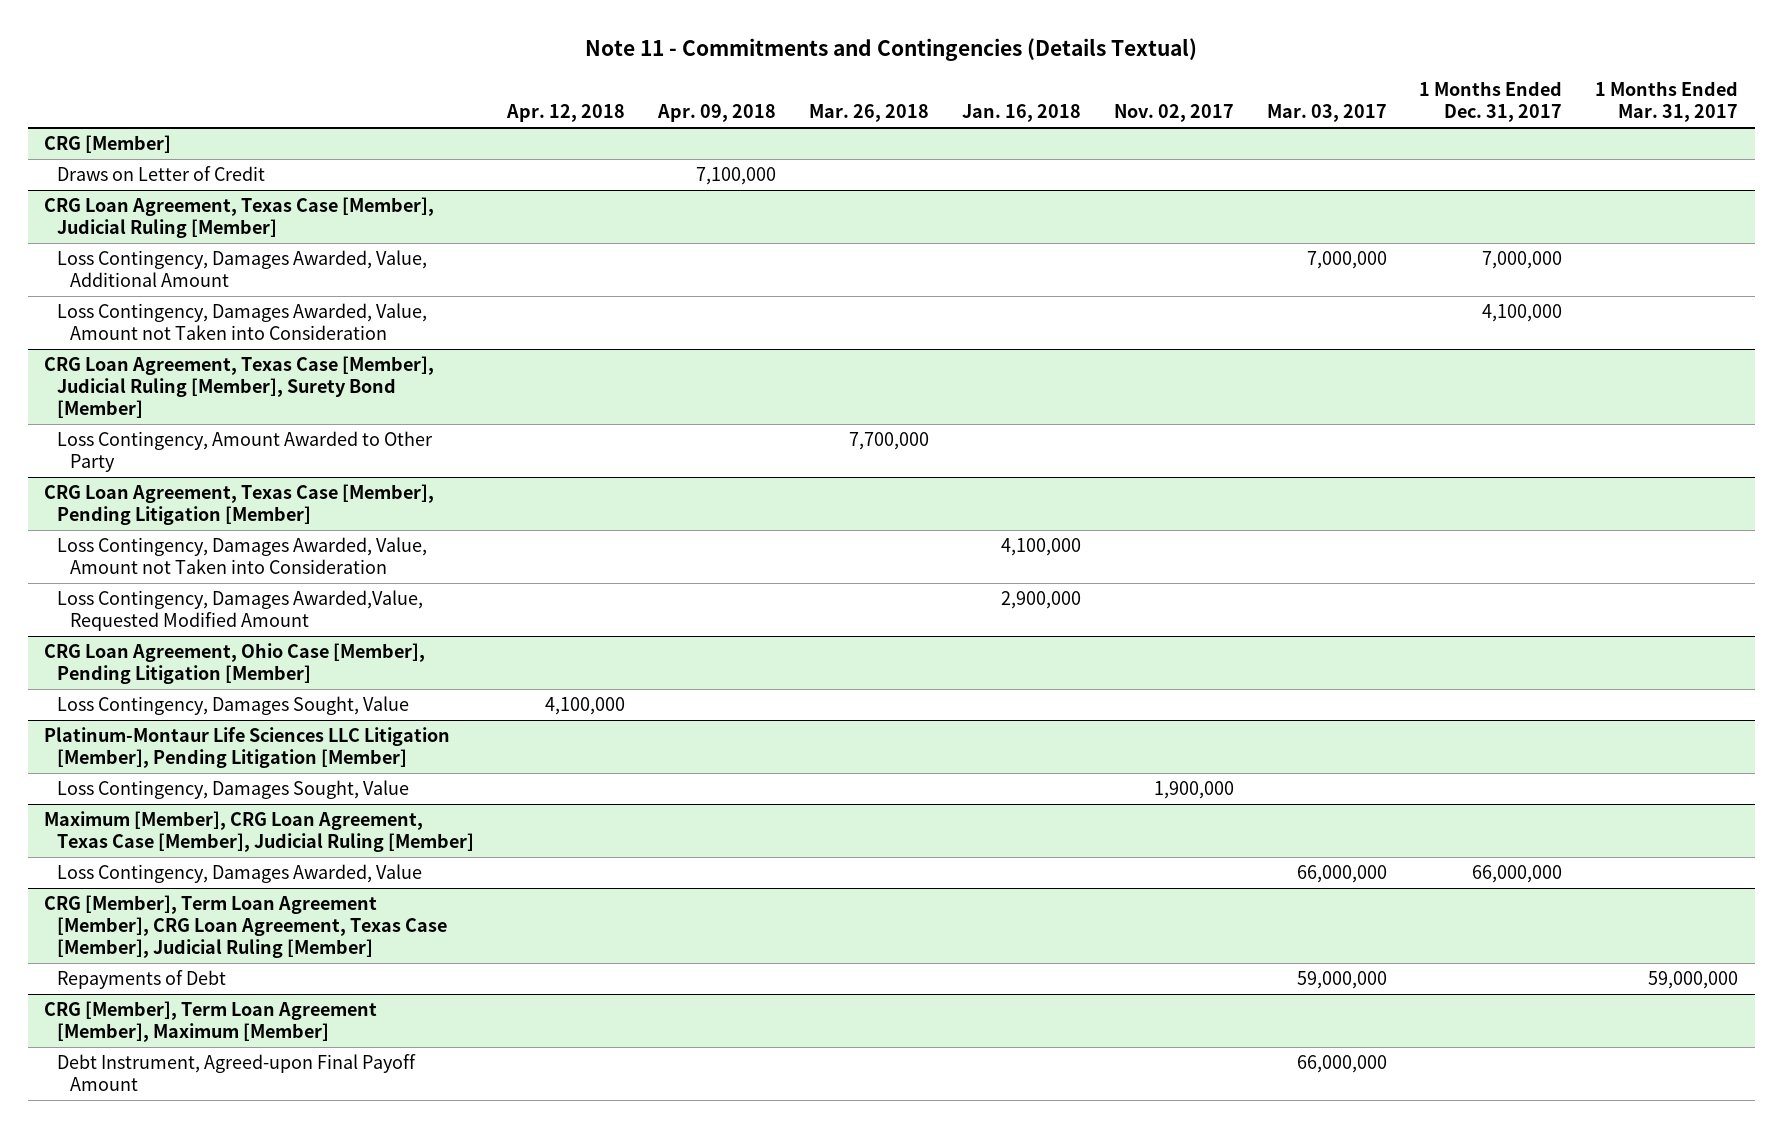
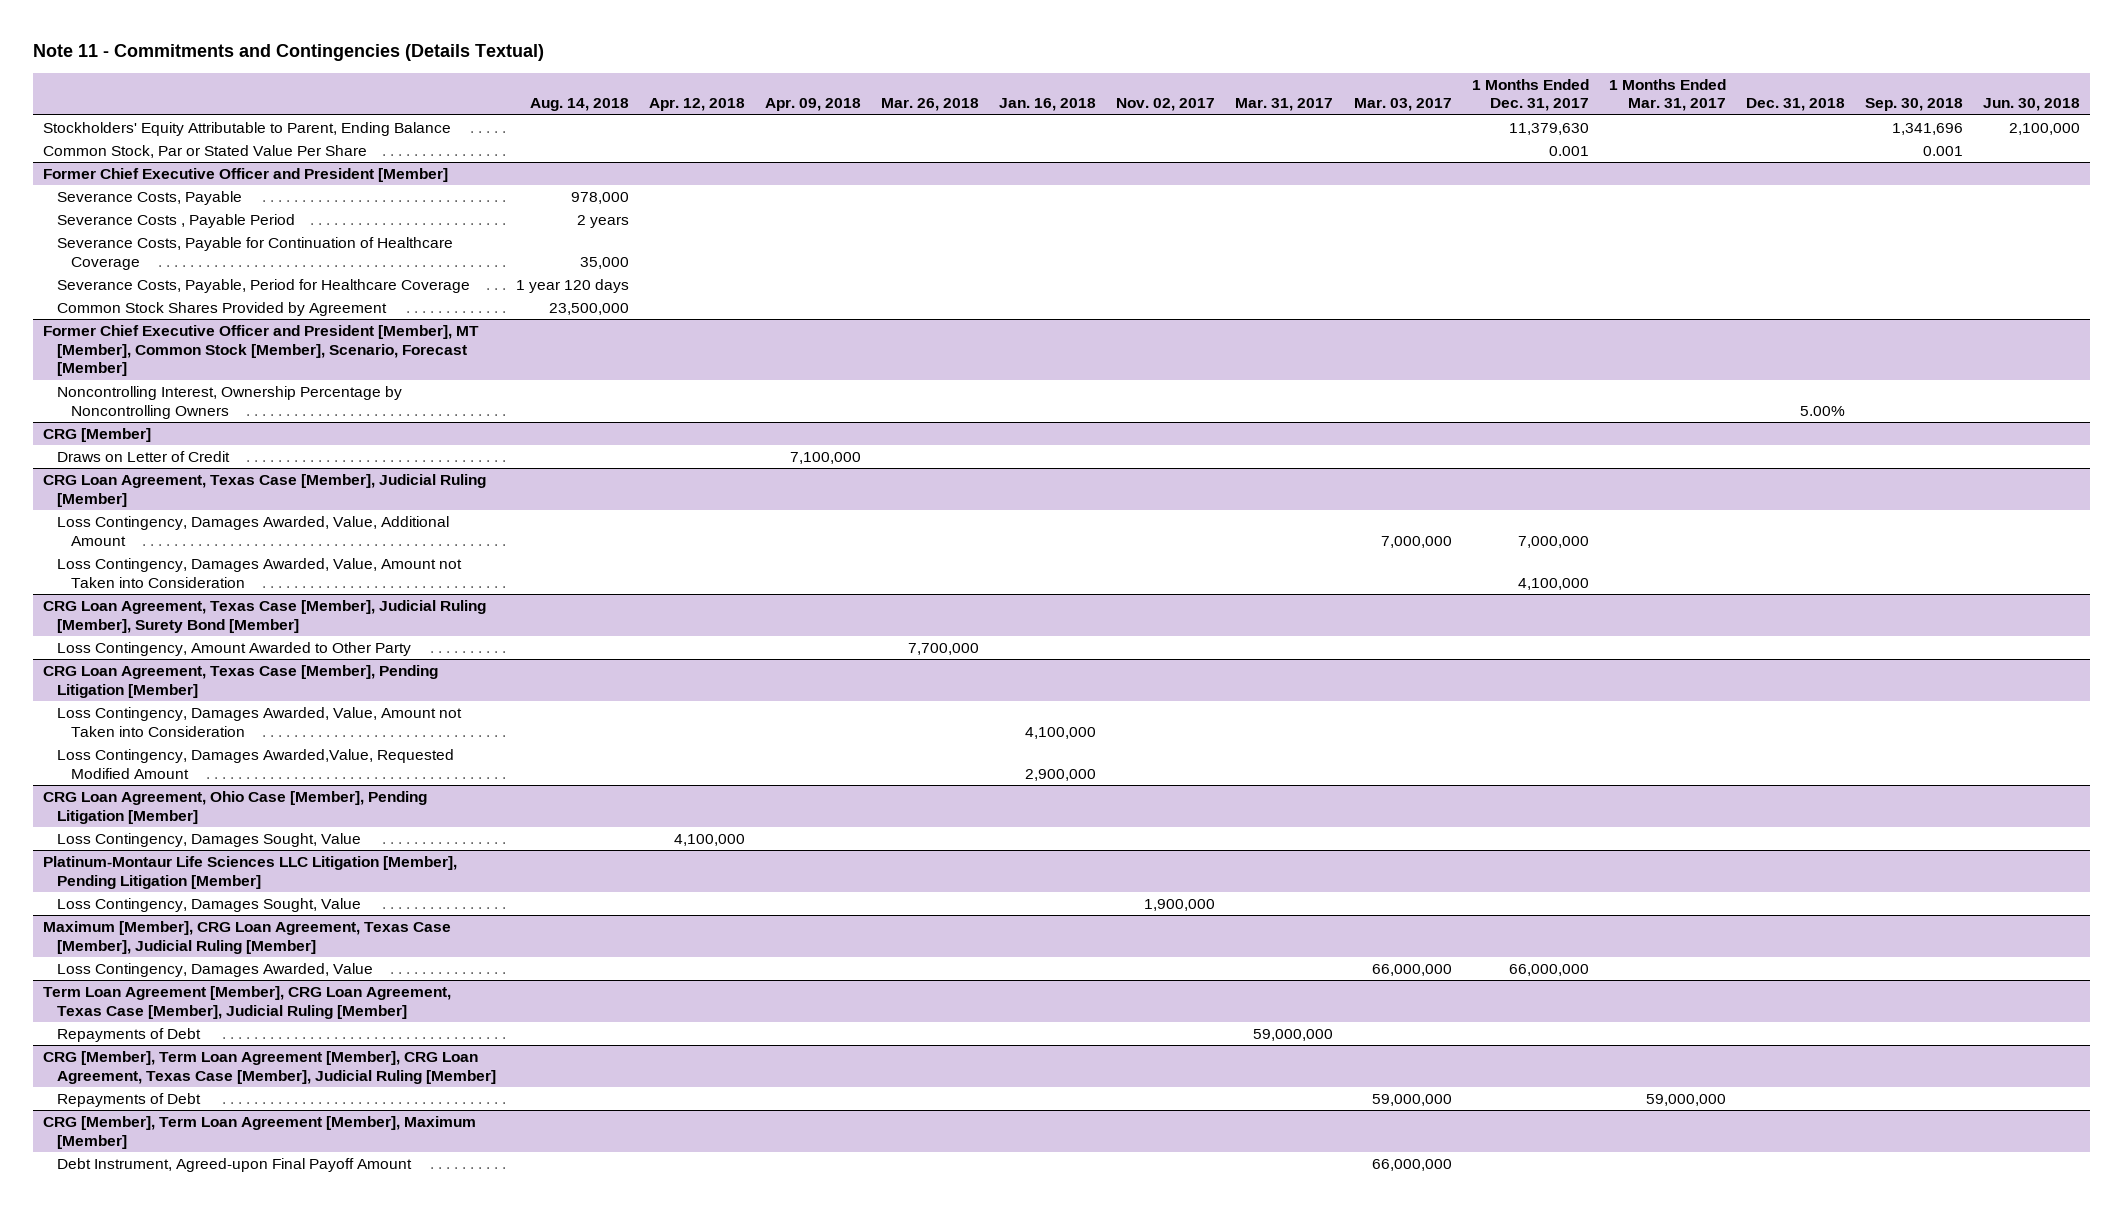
none -> [529,98,629,112] Aug. 14, 2018
none -> [1235,98,1334,112] Mar. 31, 2017
none -> [1745,98,1845,112] Dec. 31, 2018
none -> [1864,98,1963,112] Sep. 30, 2018
none -> [1982,98,2080,112] Jun. 30, 2018
none -> [42,122,451,137] Stockholders' Equity Attributable to Parent, Ending Balance
none -> [42,145,367,159] Common Stock, Par or Stated Value Per Share
none -> [42,168,448,183] Former Chief Executive Officer and President [Member]
none -> [56,191,242,206] Severance Costs, Payable
none -> [56,214,295,229] Severance Costs , Payable Period
none -> [56,237,453,270] Severance Costs, Payable for Continuation of Healthcare Coverage
none -> [56,279,470,294] Severance Costs, Payable, Period for Healthcare Coverage
none -> [56,302,387,317] Common Stock Shares Provided by Agreement
none -> [42,325,479,377] Former Chief Executive Officer and President [Member], MT [Member], Common Stock [Member], Scenario, Forecast [Member]
none -> [56,386,402,419] Noncontrolling Interest, Ownership Percentage by Noncontrolling Owners
none -> [42,986,451,1019] Term Loan Agreement [Member], CRG Loan Agreement, Texas Case [Member], Judicial Ruling [Member]
none -> [56,1028,201,1043] Repayments of Debt

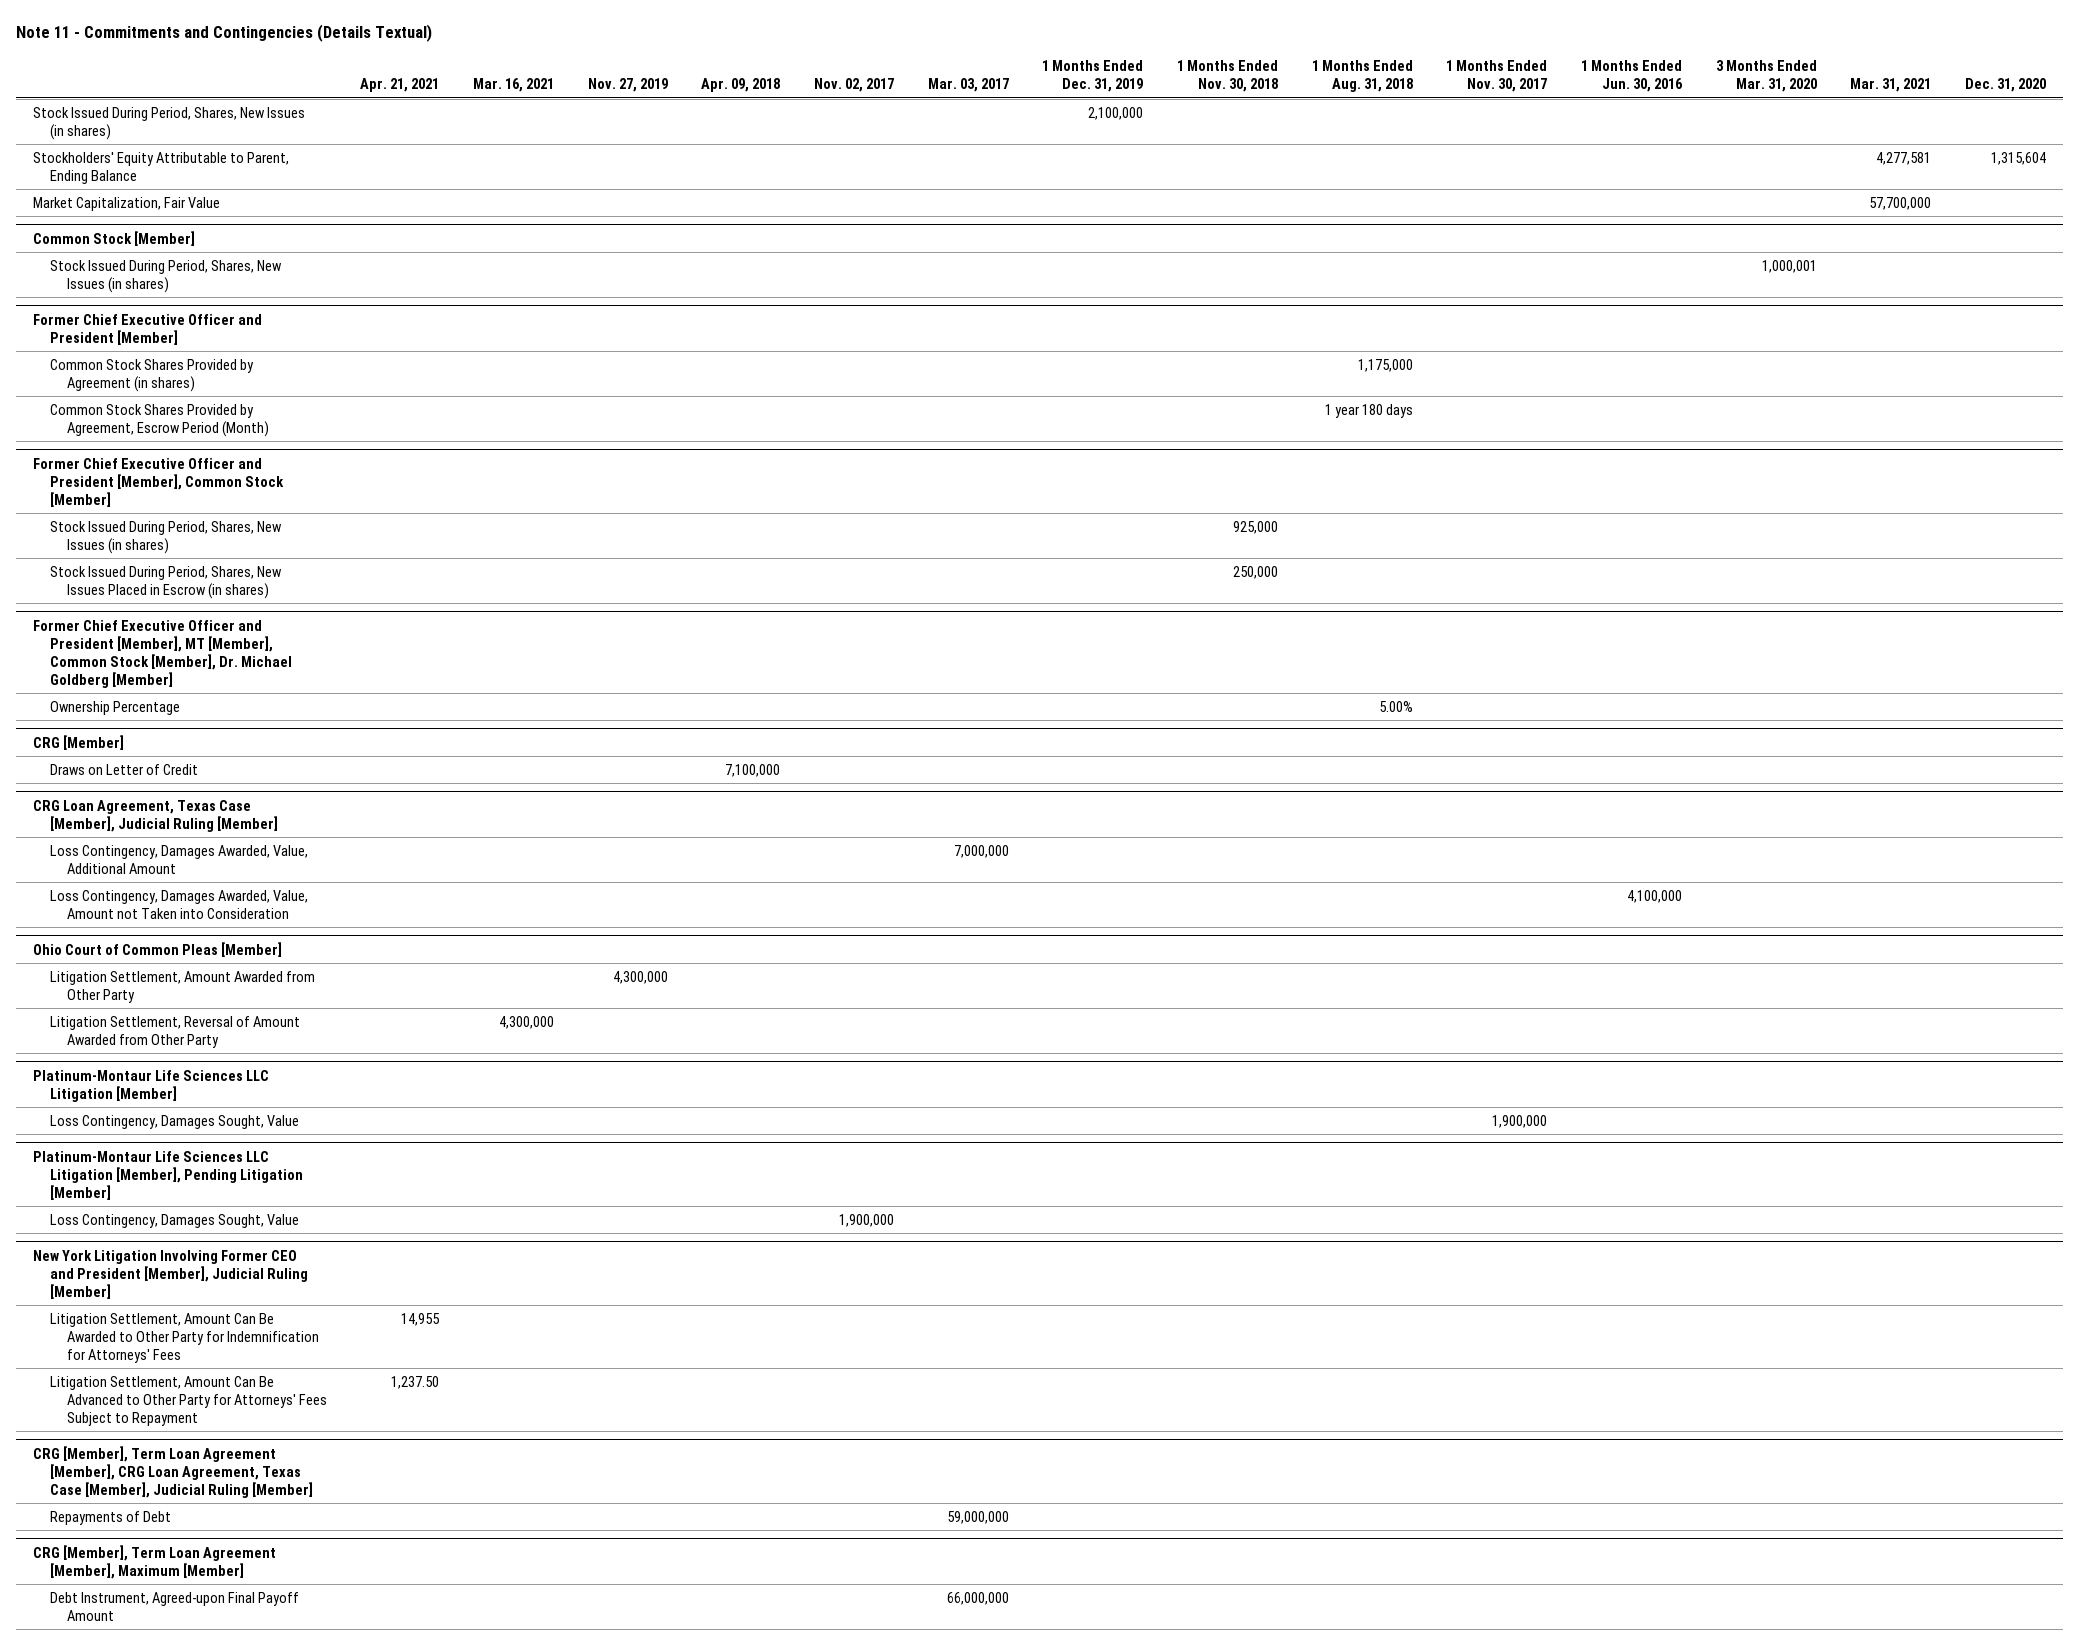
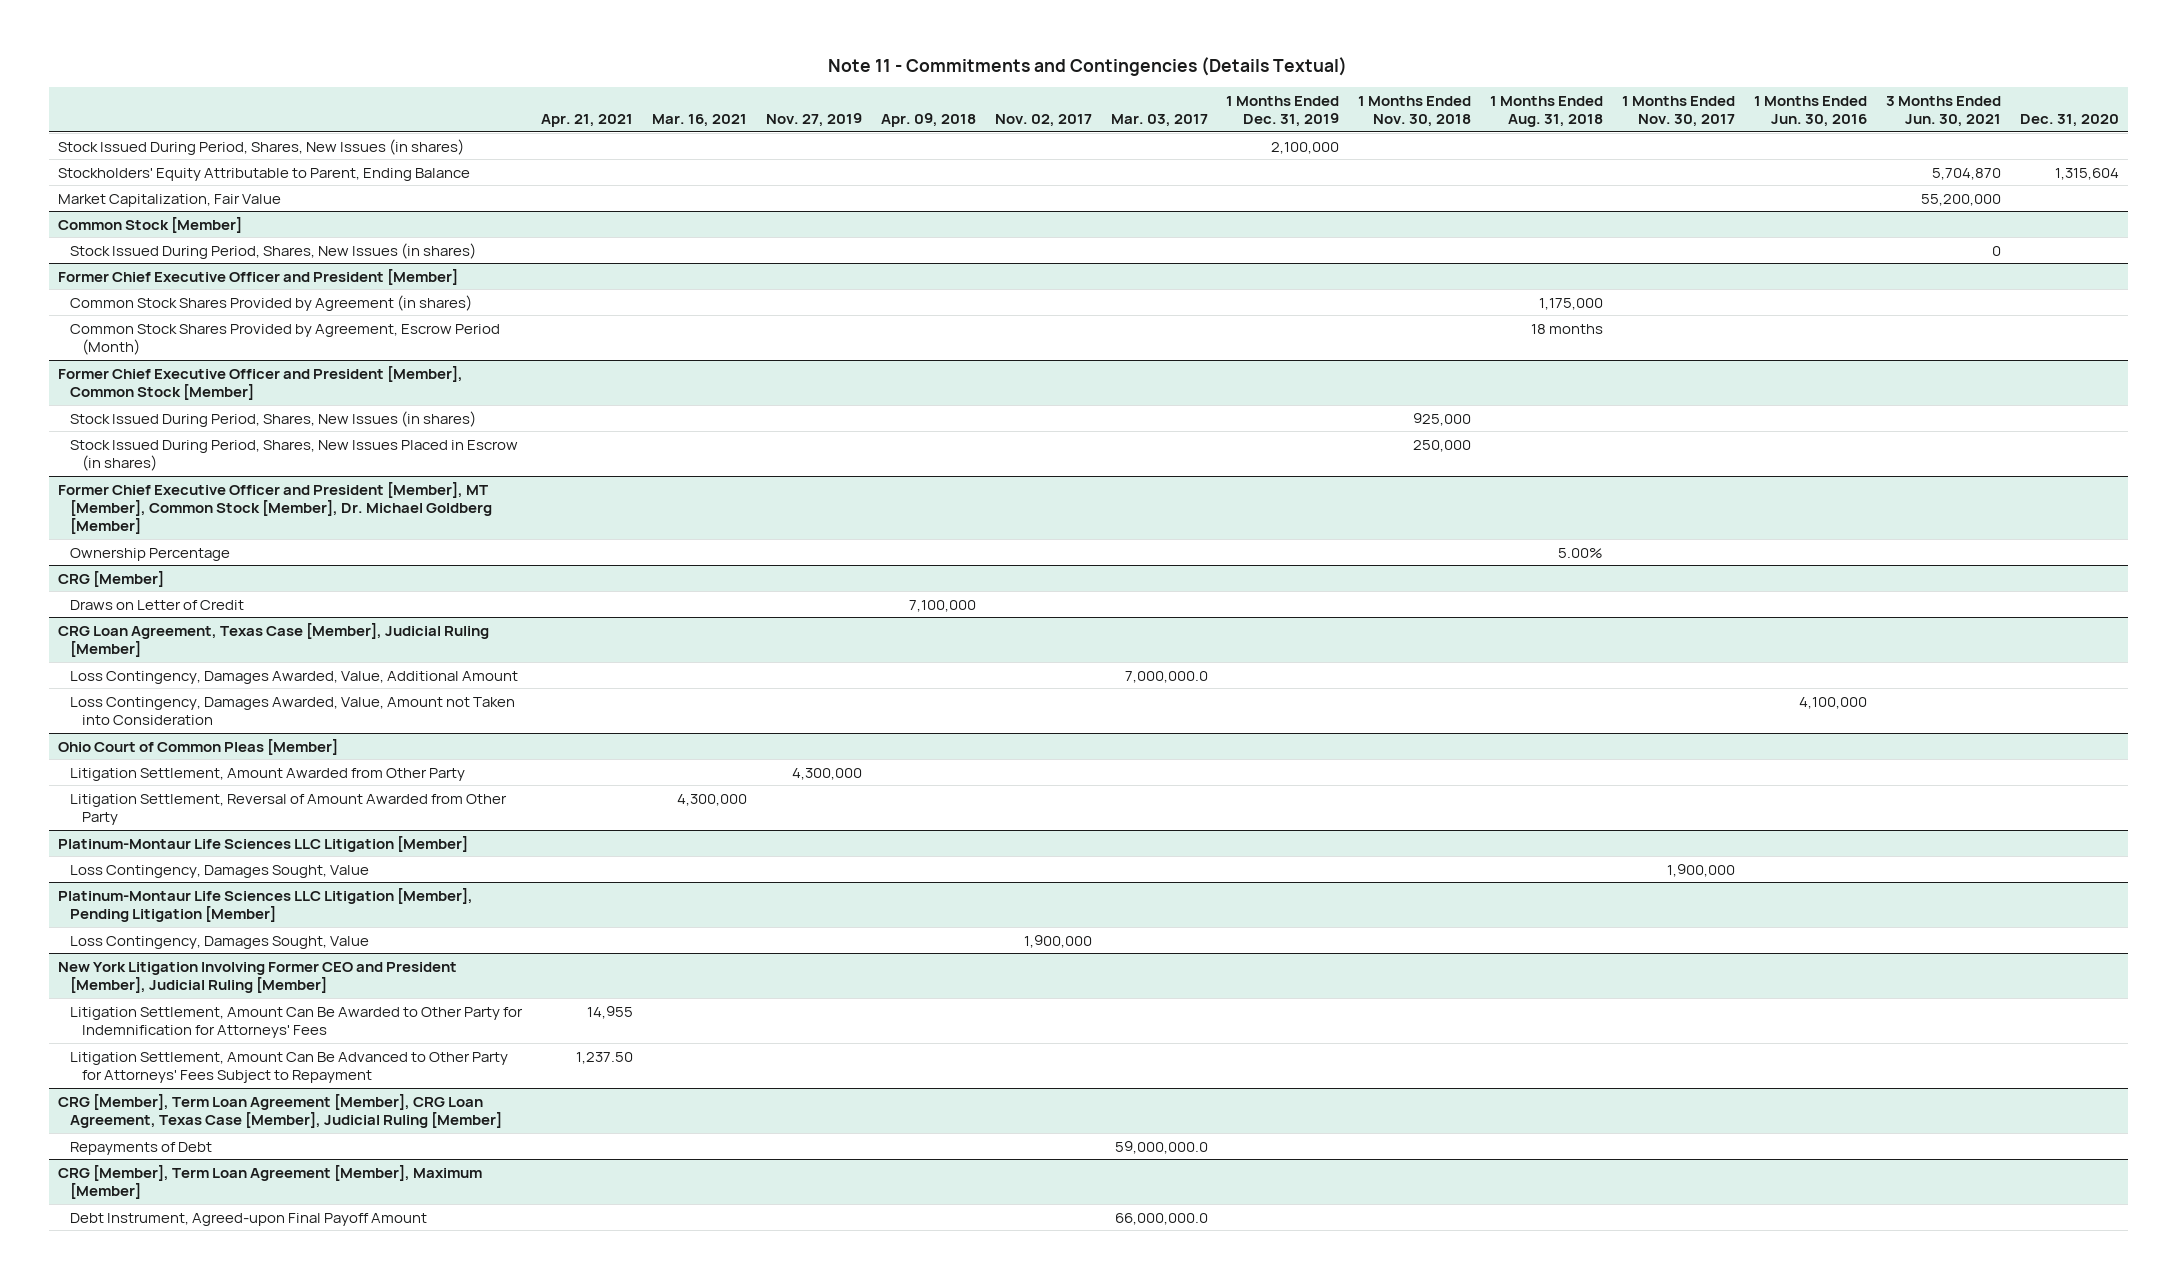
[1715,60,1817,93] 3 Months Ended Mar. 31, 2020 -> none
[1850,78,1932,93] Mar. 31, 2021 -> none
none -> [1885,95,2001,127] 3 Months Ended Jun. 30, 2021
[1324,403,1413,418] 1 year 180 days -> [1531,323,1604,334] 18 months
[953,844,1009,858] 7,000,000 -> [1124,670,1208,683] 7,000,000.0
[946,1510,1009,1524] 59,000,000 -> [1114,1140,1208,1154] 59,000,000.0
[946,1591,1009,1605] 66,000,000 -> [1114,1212,1208,1225] 66,000,000.0

